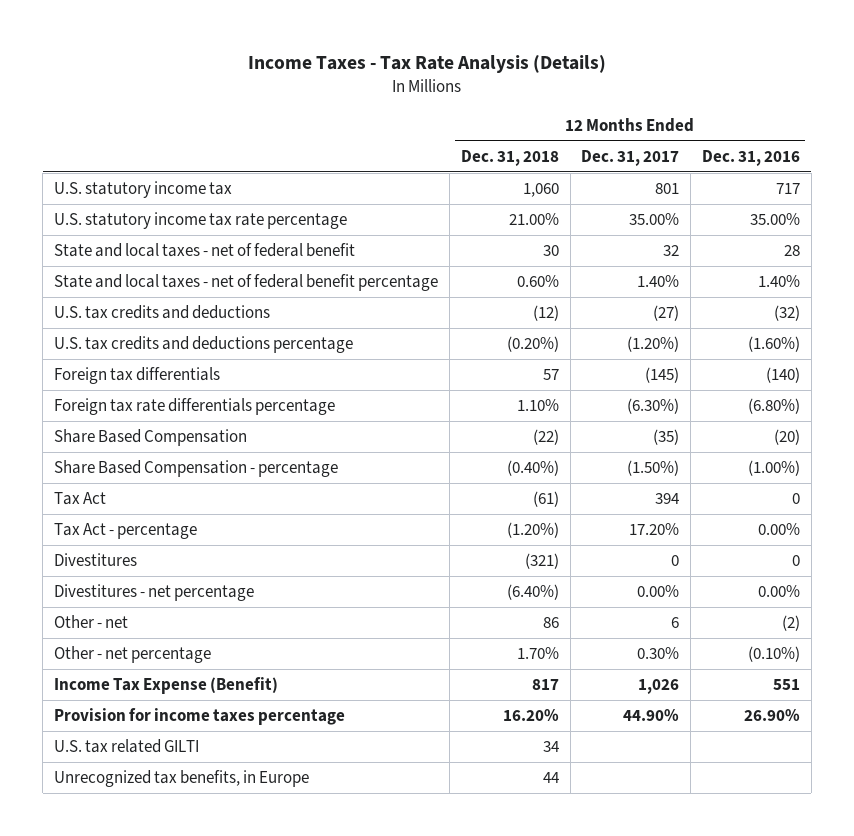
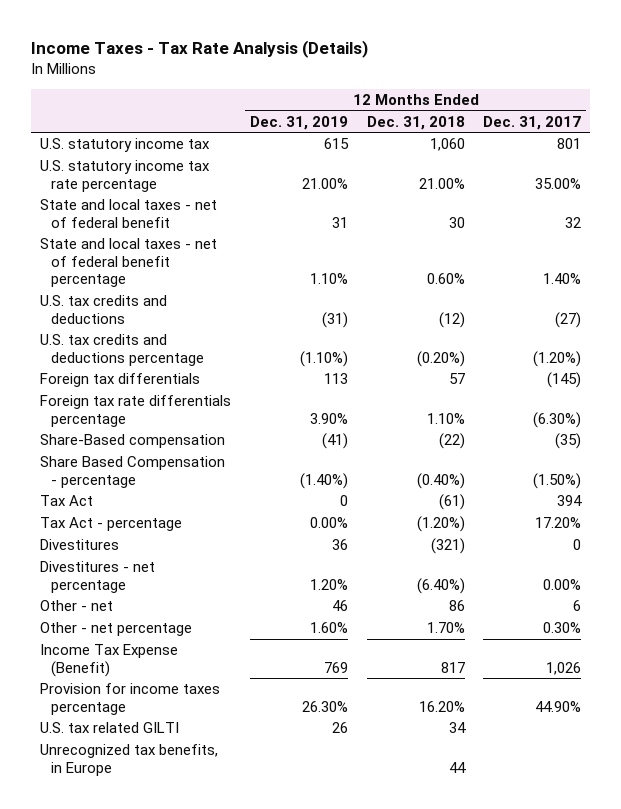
[701,149,800,166] Dec. 31, 2016 -> none
none -> [249,115,348,130] Dec. 31, 2019
[54,429,248,447] Share Based Compensation -> [40,434,226,449] Share-Based compensation

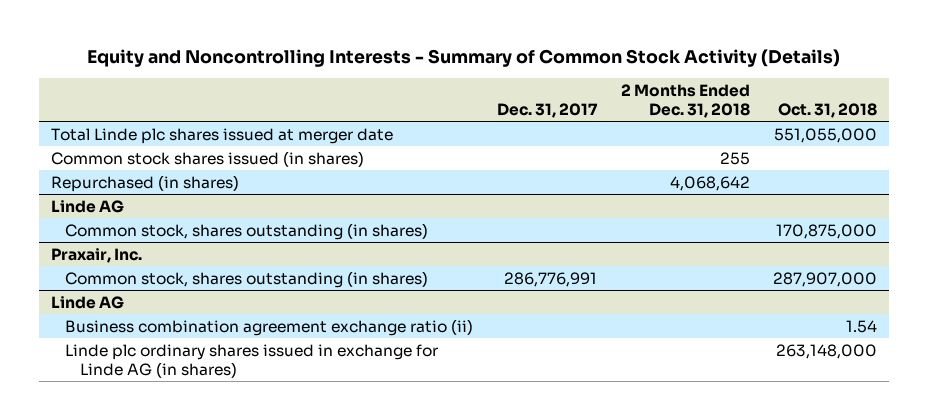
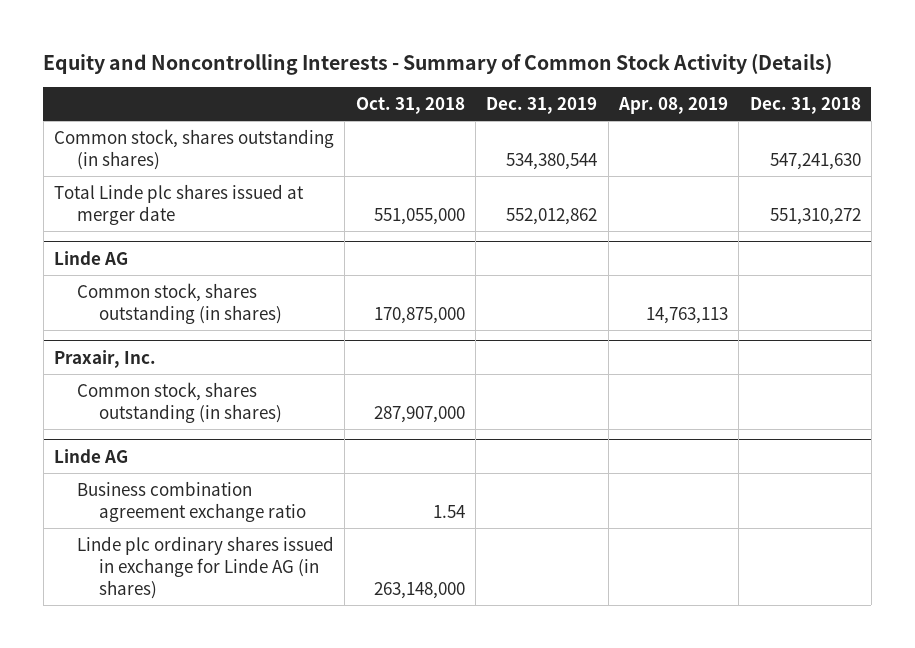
[496,102,598,118] Dec. 31, 2017 -> none
[620,83,750,118] 2 Months Ended Dec. 31, 2018 -> none
none -> [486,96,598,114] Dec. 31, 2019
none -> [617,96,728,114] Apr. 08, 2019
none -> [749,96,861,114] Dec. 31, 2018
none -> [54,128,335,170] Common stock, shares outstanding (in shares)
[50,150,364,167] Common stock shares issued (in shares) -> none
[50,174,239,192] Repurchased (in shares) -> none
[65,318,474,336] Business combination agreement exchange ratio (ii) -> [76,480,306,522] Business combination agreement exchange ratio

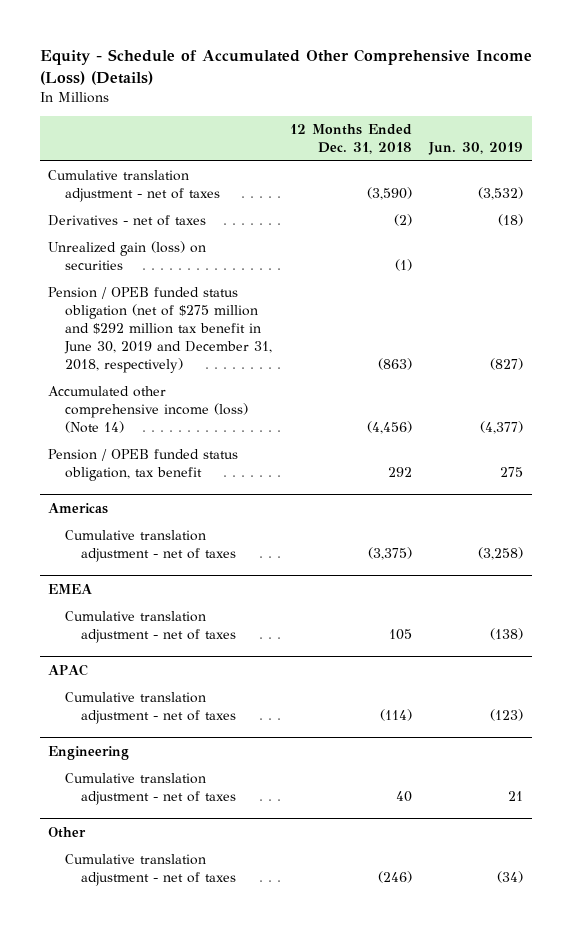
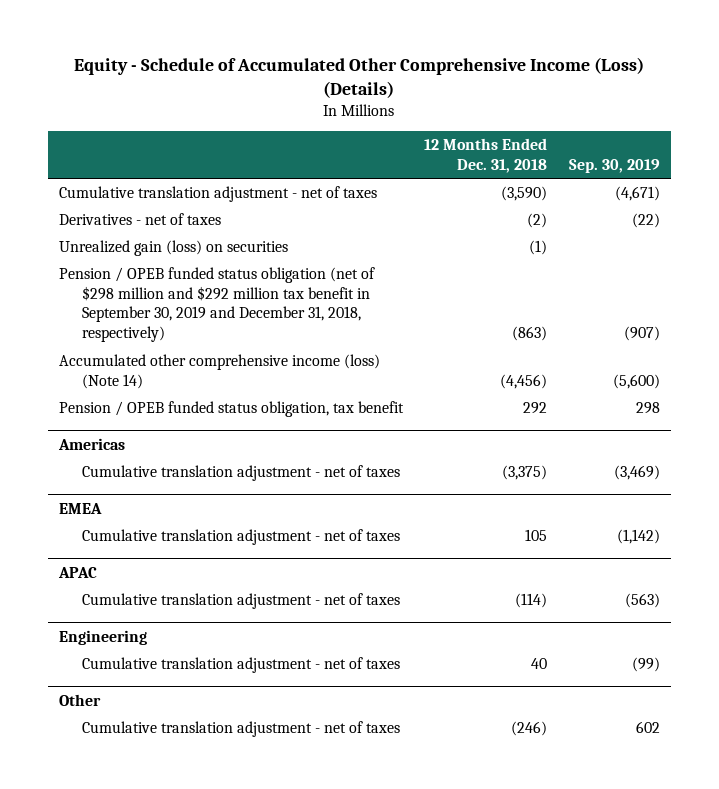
[428,142,524,156] Jun. 30, 2019 -> none
none -> [569,158,661,173] Sep. 30, 2019
[48,287,272,374] Pension / OPEB funded status obligation (net of $275 million and $292 million tax benefit in June 30, 2019 and December 31, 2018, respectively) -> [58,266,375,343] Pension / OPEB funded status obligation (net of $298 million and $292 million tax benefit in September 30, 2019 and December 31, 2018, respectively)

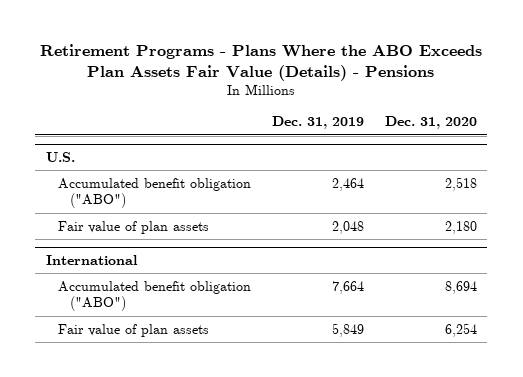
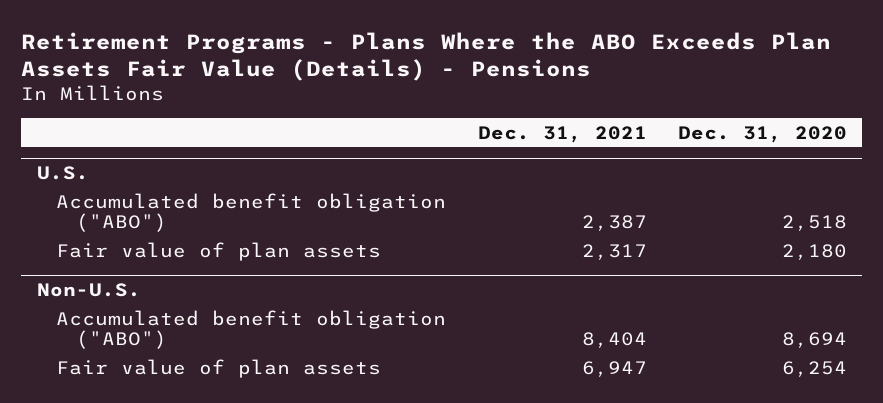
[271,116,364,130] Dec. 31, 2019 -> none
none -> [477,125,647,143] Dec. 31, 2021
[45,254,138,265] International -> [36,282,141,297] Non-U.S.

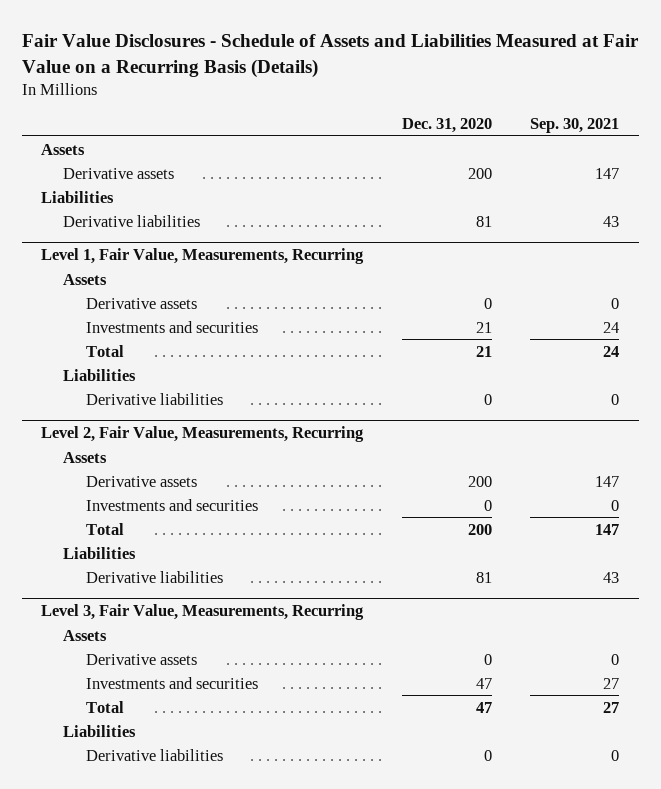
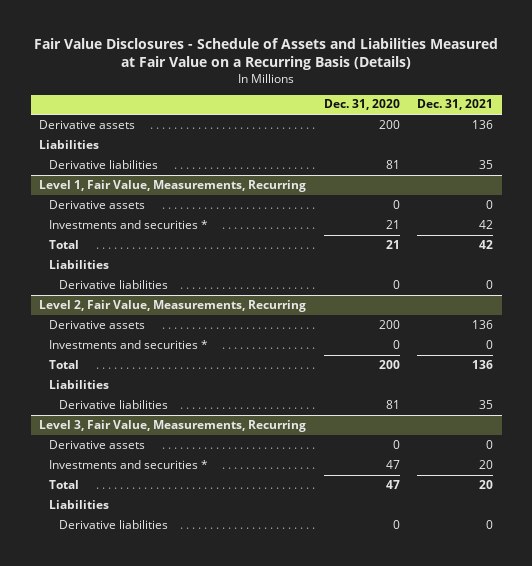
[530,117,620,133] Sep. 30, 2021 -> none
none -> [417,99,494,111] Dec. 31, 2021
[41,143,86,155] Assets -> none
[63,273,108,285] Assets -> none
[85,320,258,333] Investments and securities -> [49,219,209,229] Investments and securities *
[63,451,108,463] Assets -> none
[85,498,258,511] Investments and securities -> [49,339,209,349] Investments and securities *
[63,629,108,641] Assets -> none
[85,676,258,689] Investments and securities -> [49,459,209,469] Investments and securities *

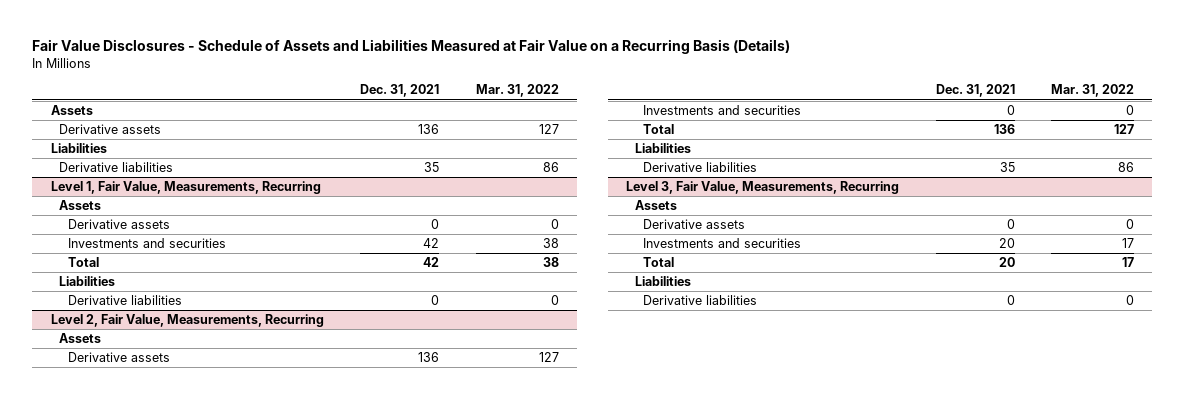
[323,99,400,111] Dec. 31, 2020 -> none
none -> [475,84,559,98] Mar. 31, 2022
none -> [50,105,93,116] Assets
none -> [59,200,102,211] Assets
[49,219,209,229] Investments and securities * -> [68,238,227,249] Investments and securities
none -> [59,333,102,344] Assets
[49,339,209,349] Investments and securities * -> [643,105,802,116] Investments and securities
none -> [634,200,677,211] Assets
[49,459,209,469] Investments and securities * -> [643,238,802,249] Investments and securities

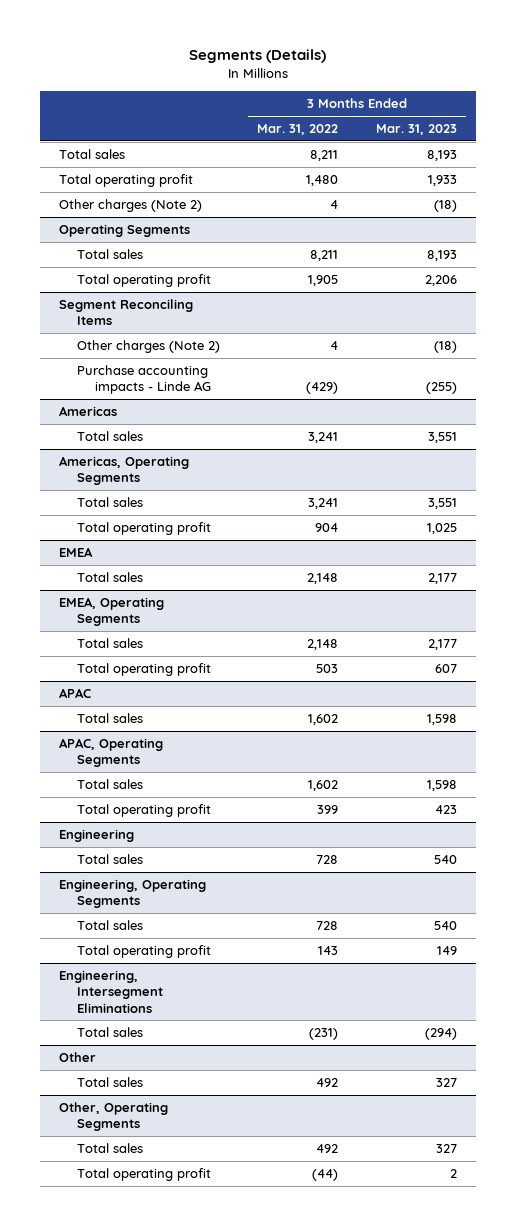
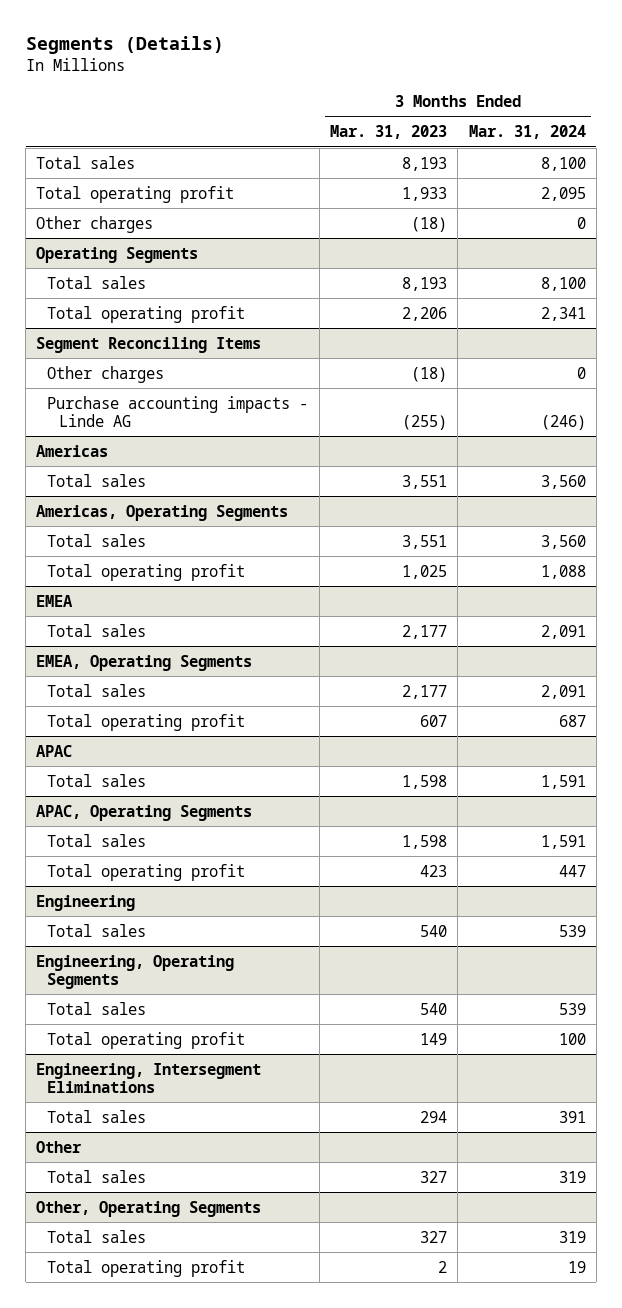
[257,124,339,136] Mar. 31, 2022 -> none
none -> [468,125,586,140] Mar. 31, 2024
[58,199,202,213] Other charges (Note 2) -> [36,215,154,233] Other charges
[76,340,220,354] Other charges (Note 2) -> [47,365,165,383] Other charges
[424,1028,457,1041] (294) -> [420,1110,448,1123] 294

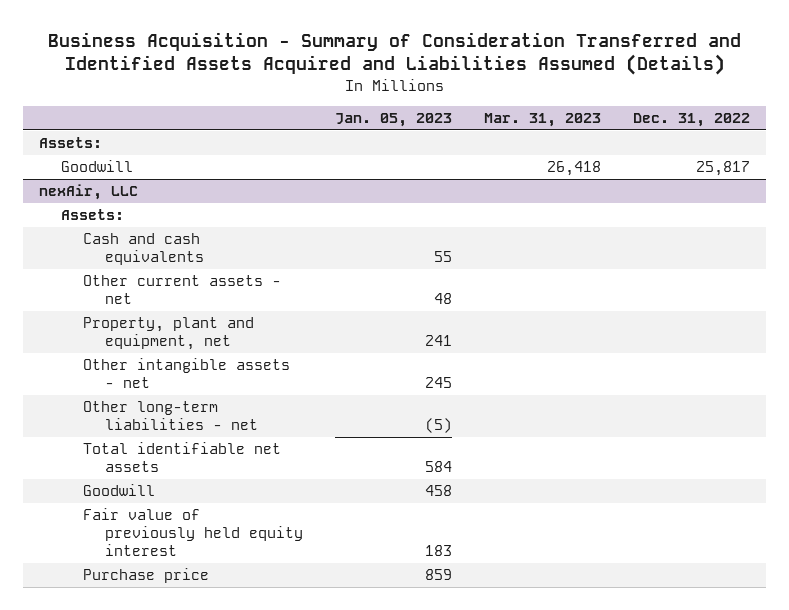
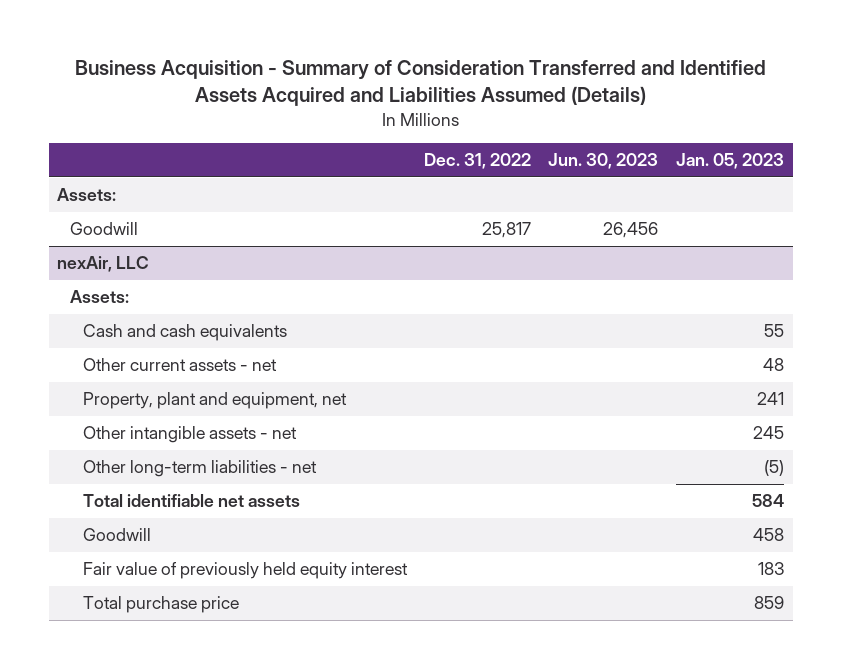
[483,113,601,128] Mar. 31, 2023 -> none
none -> [548,153,659,170] Jun. 30, 2023
[82,568,209,584] Purchase price -> [82,596,239,614] Total purchase price

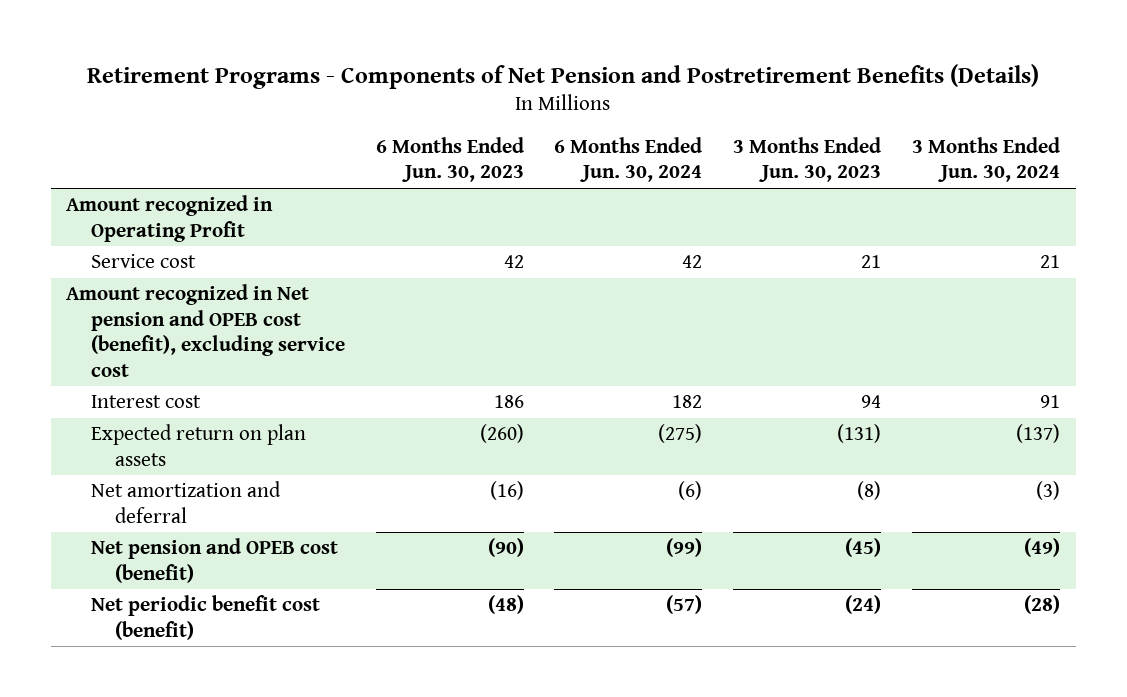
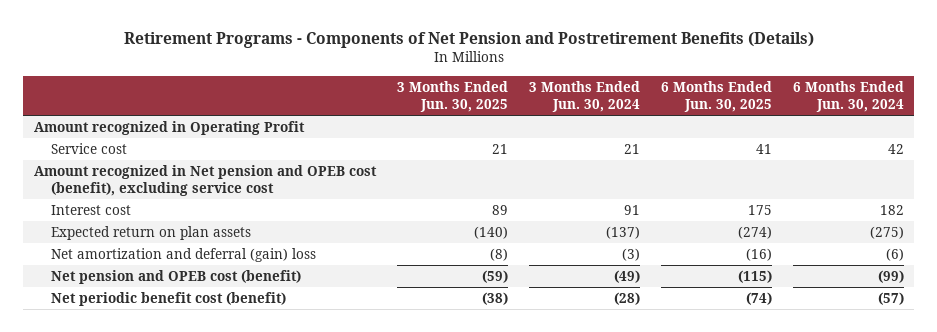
[375,136,524,183] 6 Months Ended Jun. 30, 2023 -> none
[733,136,882,183] 3 Months Ended Jun. 30, 2023 -> none
none -> [396,80,508,112] 3 Months Ended Jun. 30, 2025
none -> [660,80,772,112] 6 Months Ended Jun. 30, 2025
[90,481,281,523] Net amortization and deferral -> [50,247,316,262] Net amortization and deferral (gain) loss

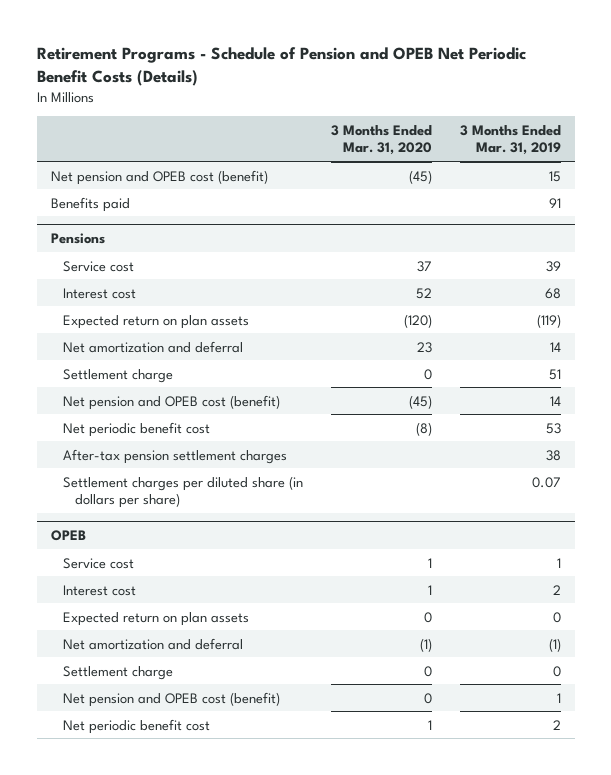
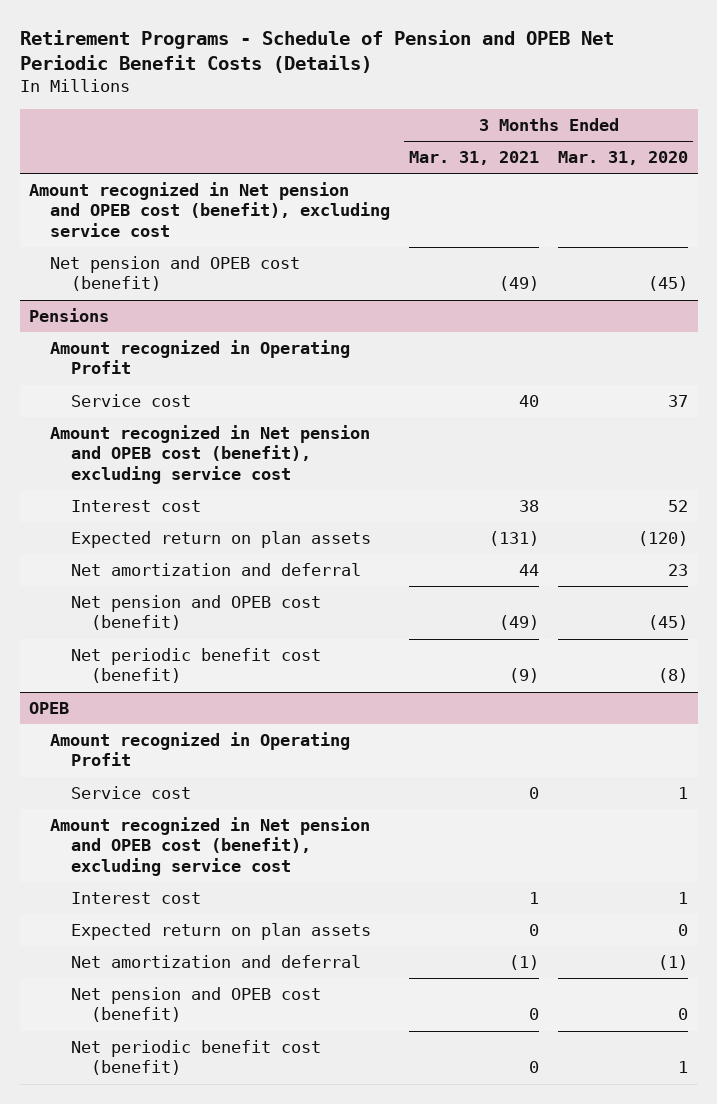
[459,124,561,156] 3 Months Ended Mar. 31, 2019 -> none
none -> [409,151,540,166] Mar. 31, 2021
none -> [29,182,390,237] Amount recognized in Net pension and OPEB cost (benefit), excluding service cost
[50,196,130,212] Benefits paid -> none
none -> [49,340,350,375] Amount recognized in Operating Profit
none -> [49,425,370,484] Amount recognized in Net pension and OPEB cost (benefit), excluding service cost
[62,368,173,383] Settlement charge -> none
[62,448,287,464] After-tax pension settlement charges -> none
[62,475,303,509] Settlement charges per diluted share (in dollars per share) -> none
[62,421,210,437] Net periodic benefit cost -> [70,648,321,684] Net periodic benefit cost (benefit)
none -> [49,732,350,767] Amount recognized in Operating Profit
none -> [49,817,370,876] Amount recognized in Net pension and OPEB cost (benefit), excluding service cost
[62,665,173,680] Settlement charge -> none
[62,718,210,734] Net periodic benefit cost -> [70,1040,321,1076] Net periodic benefit cost (benefit)

